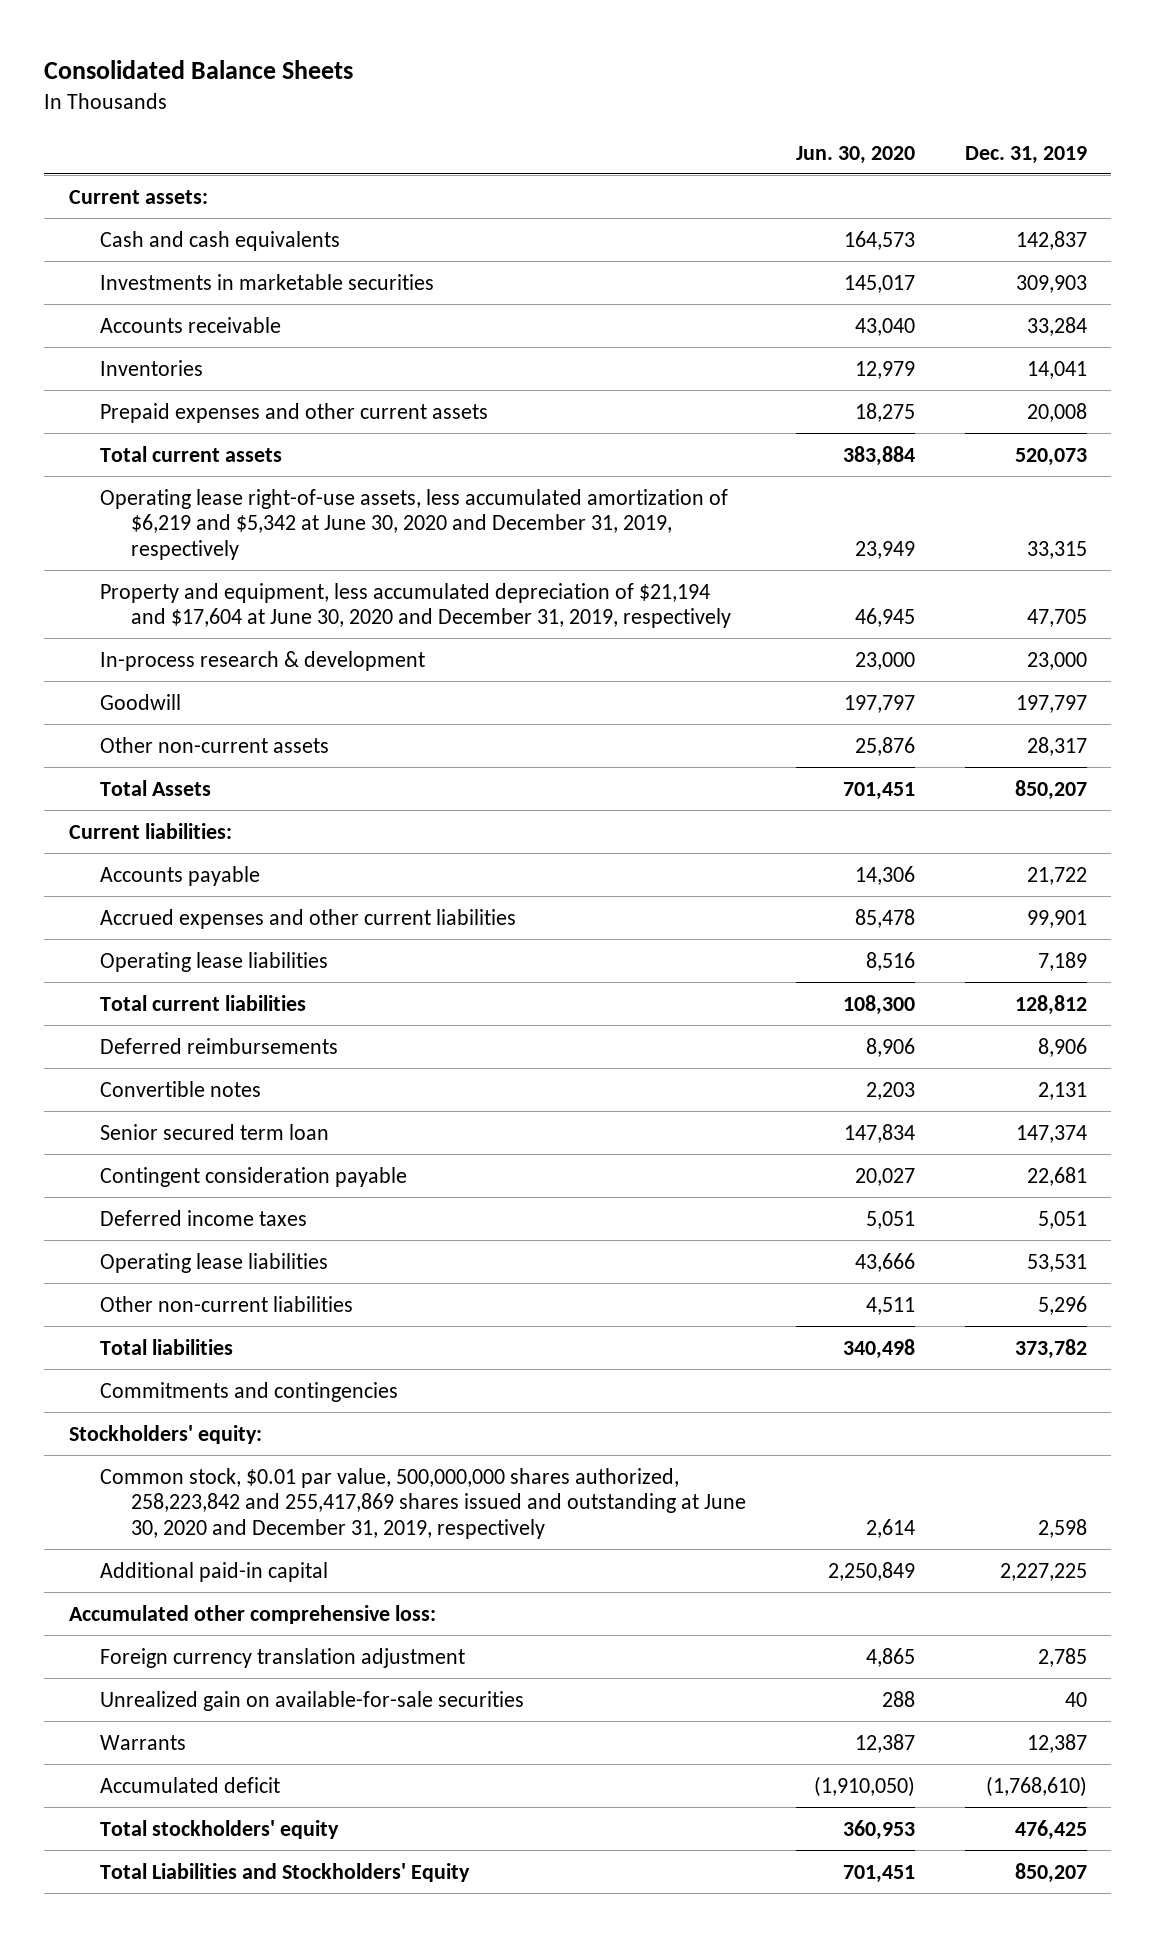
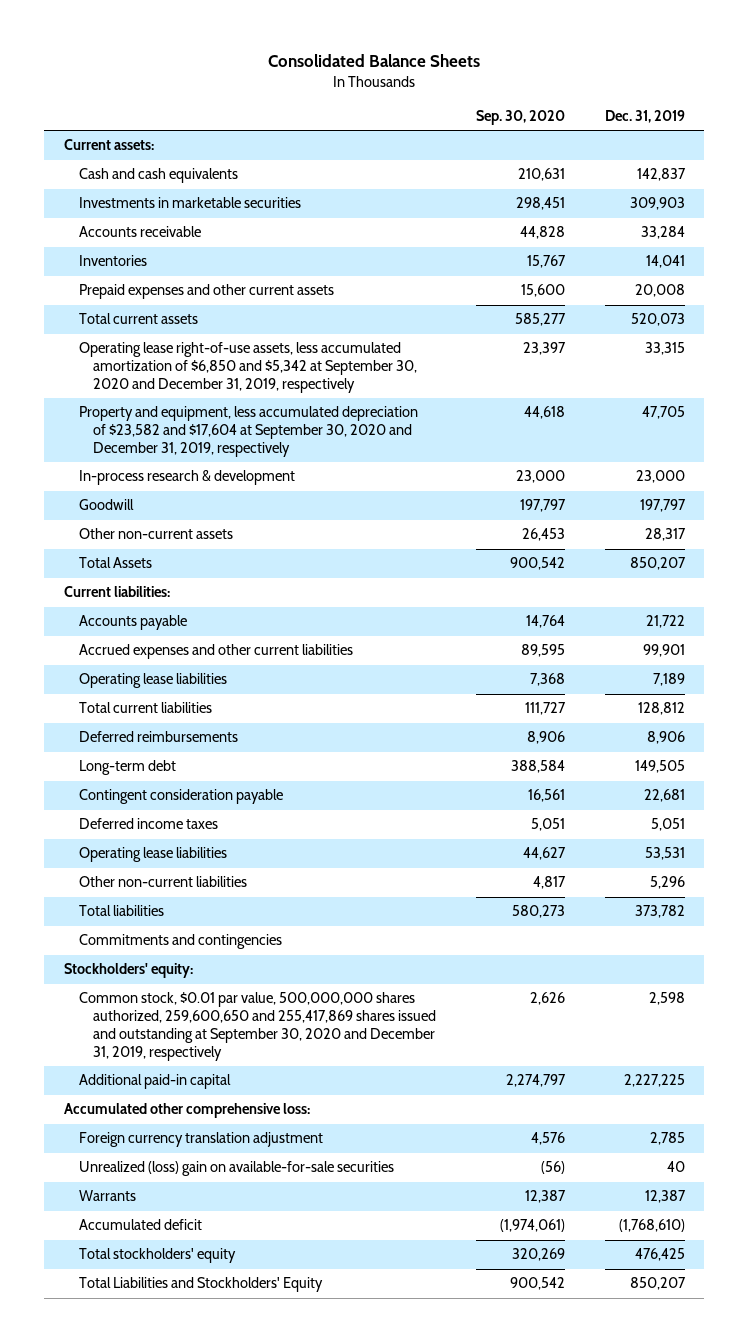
[795,145,915,164] Jun. 30, 2020 -> none
none -> [475,110,565,126] Sep. 30, 2020
[100,488,729,560] Operating lease right-of-use assets, less accumulated amortization of $6,219 and $5,342 at June 30, 2020 and December 31, 2019, respectively -> [78,342,418,394] Operating lease right-of-use assets, less accumulated amortization of $6,850 and $5,342 at September 30, 2020 and December 31, 2019, respectively
[100,582,732,629] Property and equipment, less accumulated depreciation of $21,194 and $17,604 at June 30, 2020 and December 31, 2019, respectively -> [78,406,418,458] Property and equipment, less accumulated depreciation of $23,582 and $17,604 at September 30, 2020 and December 31, 2019, respectively
[100,1080,262,1097] Convertible notes -> none
[100,1123,330,1140] Senior secured term loan -> none
none -> [78,760,176,776] Long-term debt
[100,1467,747,1539] Common stock, $0.01 par value, 500,000,000 shares authorized, 258,223,842 and 255,417,869 shares issued and outstanding at June 30, 2020 and December 31, 2019, respectively -> [78,992,437,1062] Common stock, $0.01 par value, 500,000,000 shares authorized, 259,600,650 and 255,417,869 shares issued and outstanding at September 30, 2020 and December 31, 2019, respectively
[100,1690,525,1711] Unrealized gain on available-for-sale securities -> [78,1161,394,1177] Unrealized (loss) gain on available-for-sale securities

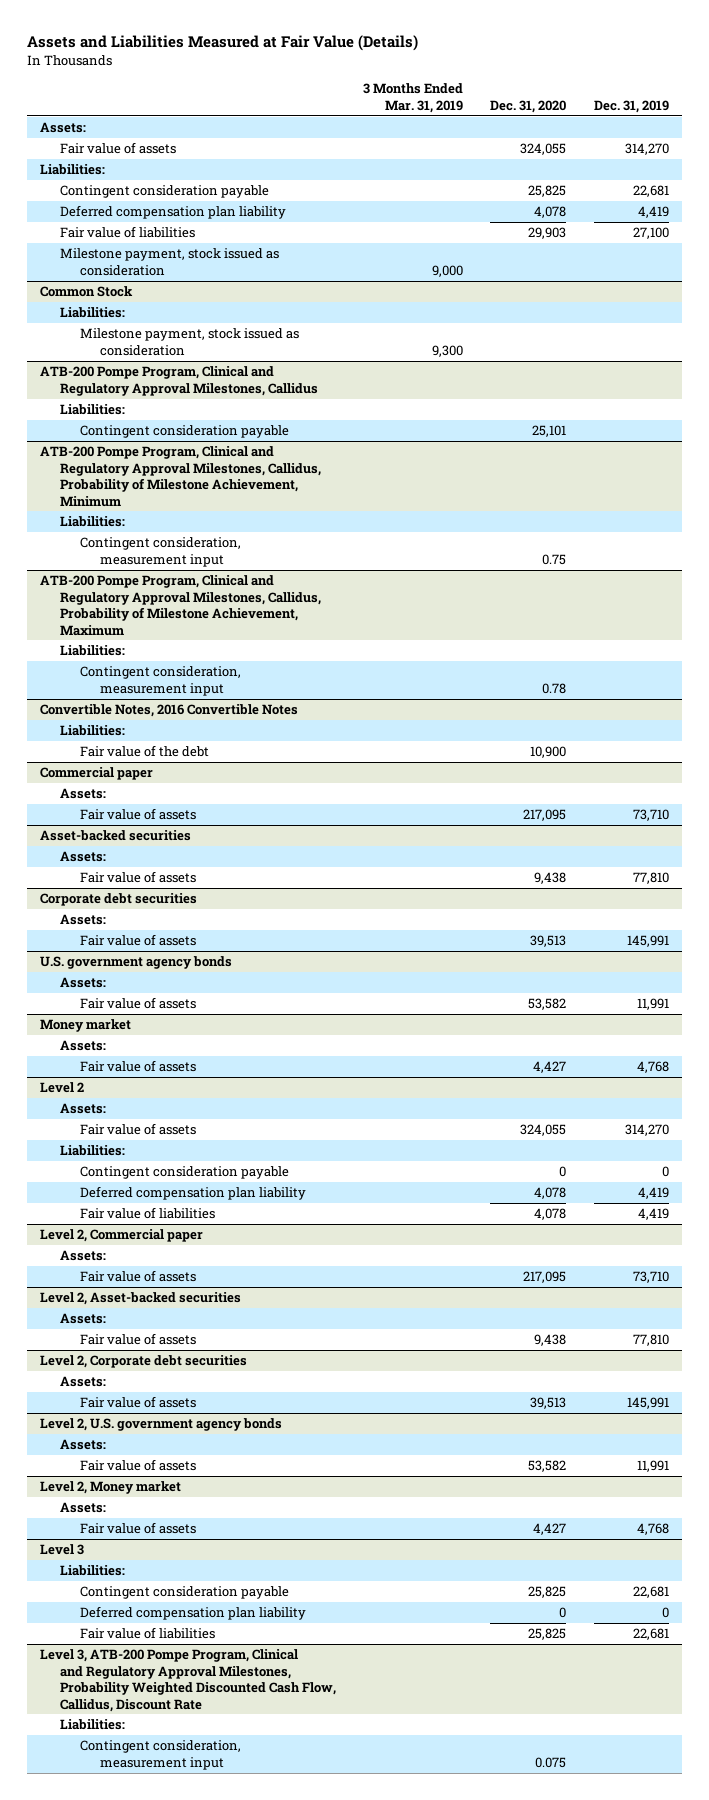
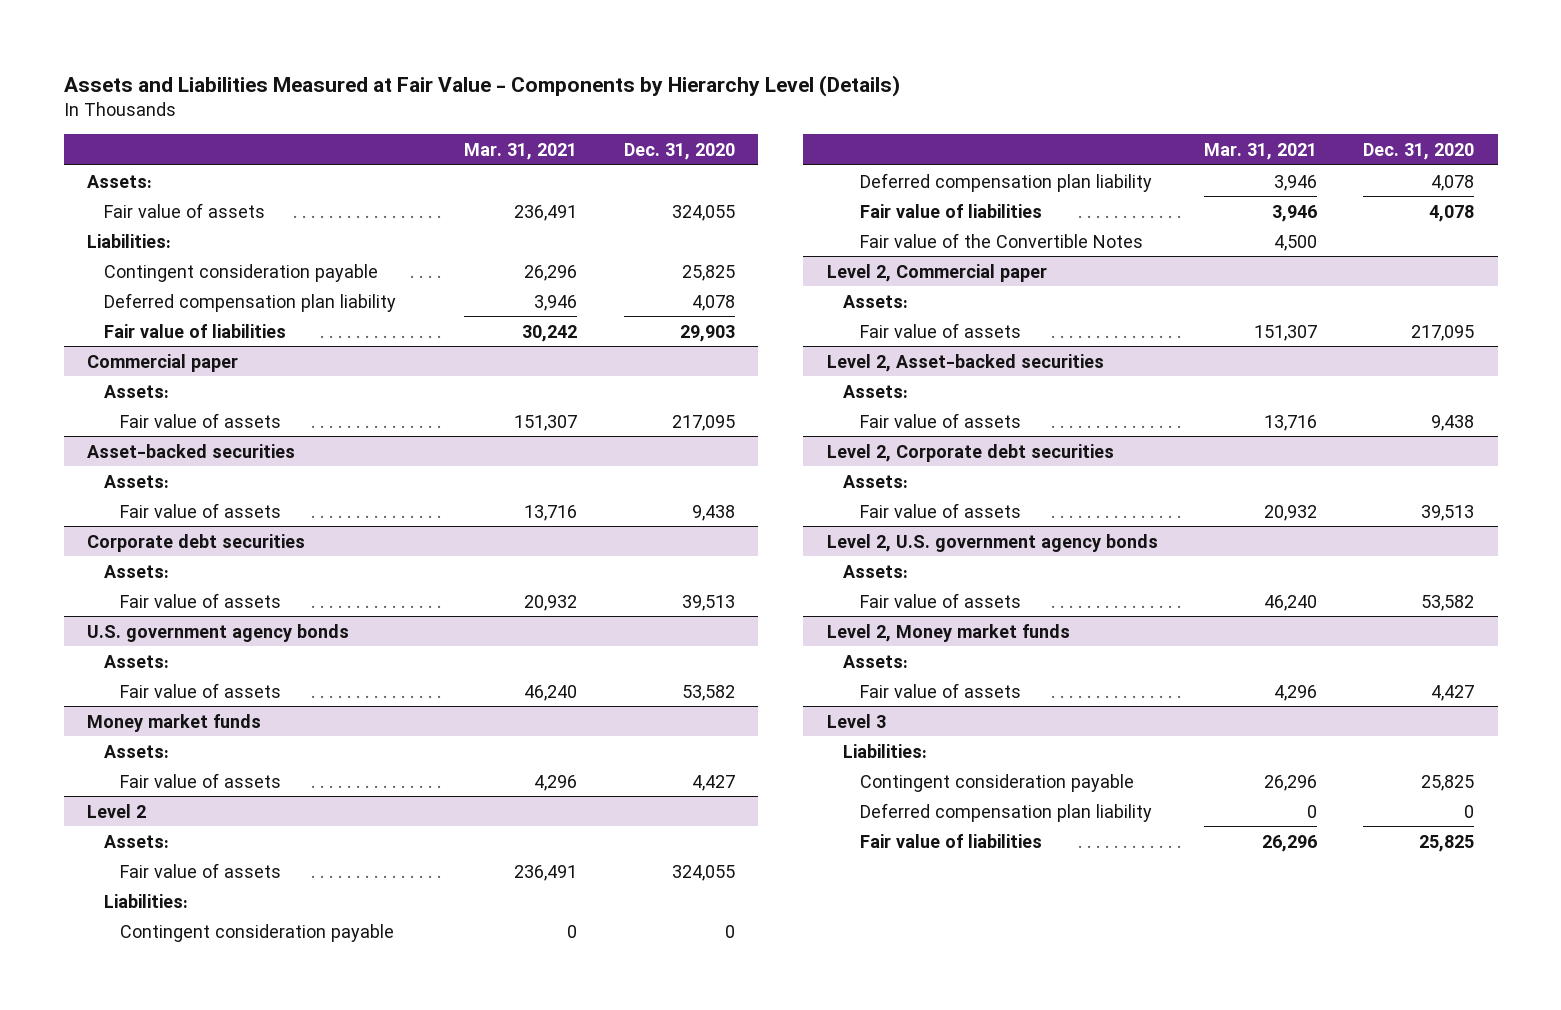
[26,35,418,52] Assets and Liabilities Measured at Fair Value (Details) -> [63,74,900,97] Assets and Liabilities Measured at Fair Value - Components by Hierarchy Level (Details)
[363,83,464,113] 3 Months Ended Mar. 31, 2019 -> none
[593,99,669,113] Dec. 31, 2019 -> none
none -> [464,143,578,161] Mar. 31, 2021
[60,248,280,276] Milestone payment, stock issued as consideration -> none
[40,286,134,298] Common Stock -> none
[60,307,126,319] Liabilities: -> none
[80,328,300,356] Milestone payment, stock issued as consideration -> none
[40,366,319,396] ATB-200 Pompe Program, Clinical and Regulatory Approval Milestones, Callidus -> none
[60,404,126,416] Liabilities: -> none
[80,425,290,439] Contingent consideration payable -> none
[40,446,322,507] ATB-200 Pompe Program, Clinical and Regulatory Approval Milestones, Callidus, Probability of Milestone Achievement, Minimum -> none
[60,516,126,528] Liabilities: -> none
[80,537,242,567] Contingent consideration, measurement input -> none
[40,575,322,636] ATB-200 Pompe Program, Clinical and Regulatory Approval Milestones, Callidus, Probability of Milestone Achievement, Maximum -> none
[60,645,126,657] Liabilities: -> none
[80,666,242,696] Contingent consideration, measurement input -> none
[40,704,299,718] Convertible Notes, 2016 Convertible Notes -> none
[60,725,126,737] Liabilities: -> none
[80,745,210,758] Fair value of the debt -> none
[40,1019,132,1033] Money market -> [86,713,261,732] Money market funds
none -> [860,232,1144,248] Fair value of the Convertible Notes
[40,1481,182,1495] Level 2, Money market -> [826,623,1070,642] Level 2, Money market funds
[40,1649,337,1712] Level 3, ATB-200 Pompe Program, Clinical and Regulatory Approval Milestones, Probability Weighted Discounted Cash Flow, Callidus, Discount Rate -> none
[60,1719,126,1731] Liabilities: -> none
[80,1740,242,1770] Contingent consideration, measurement input -> none

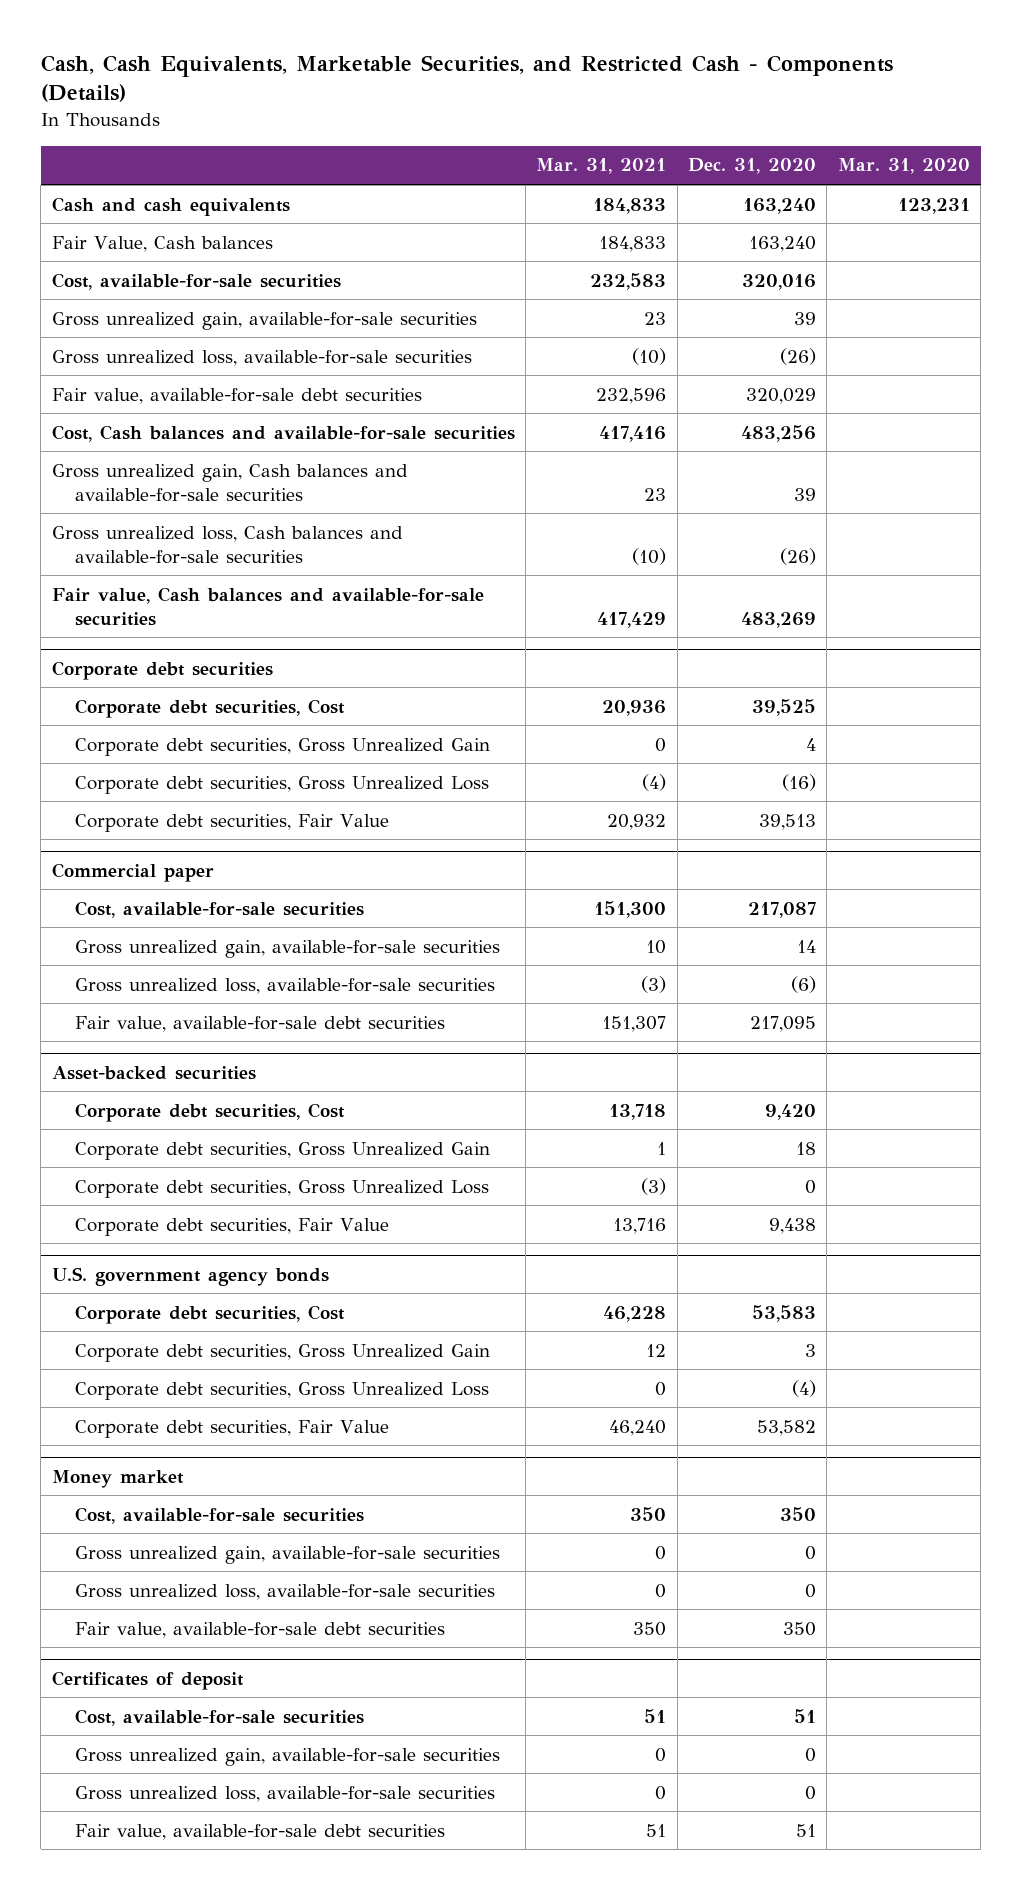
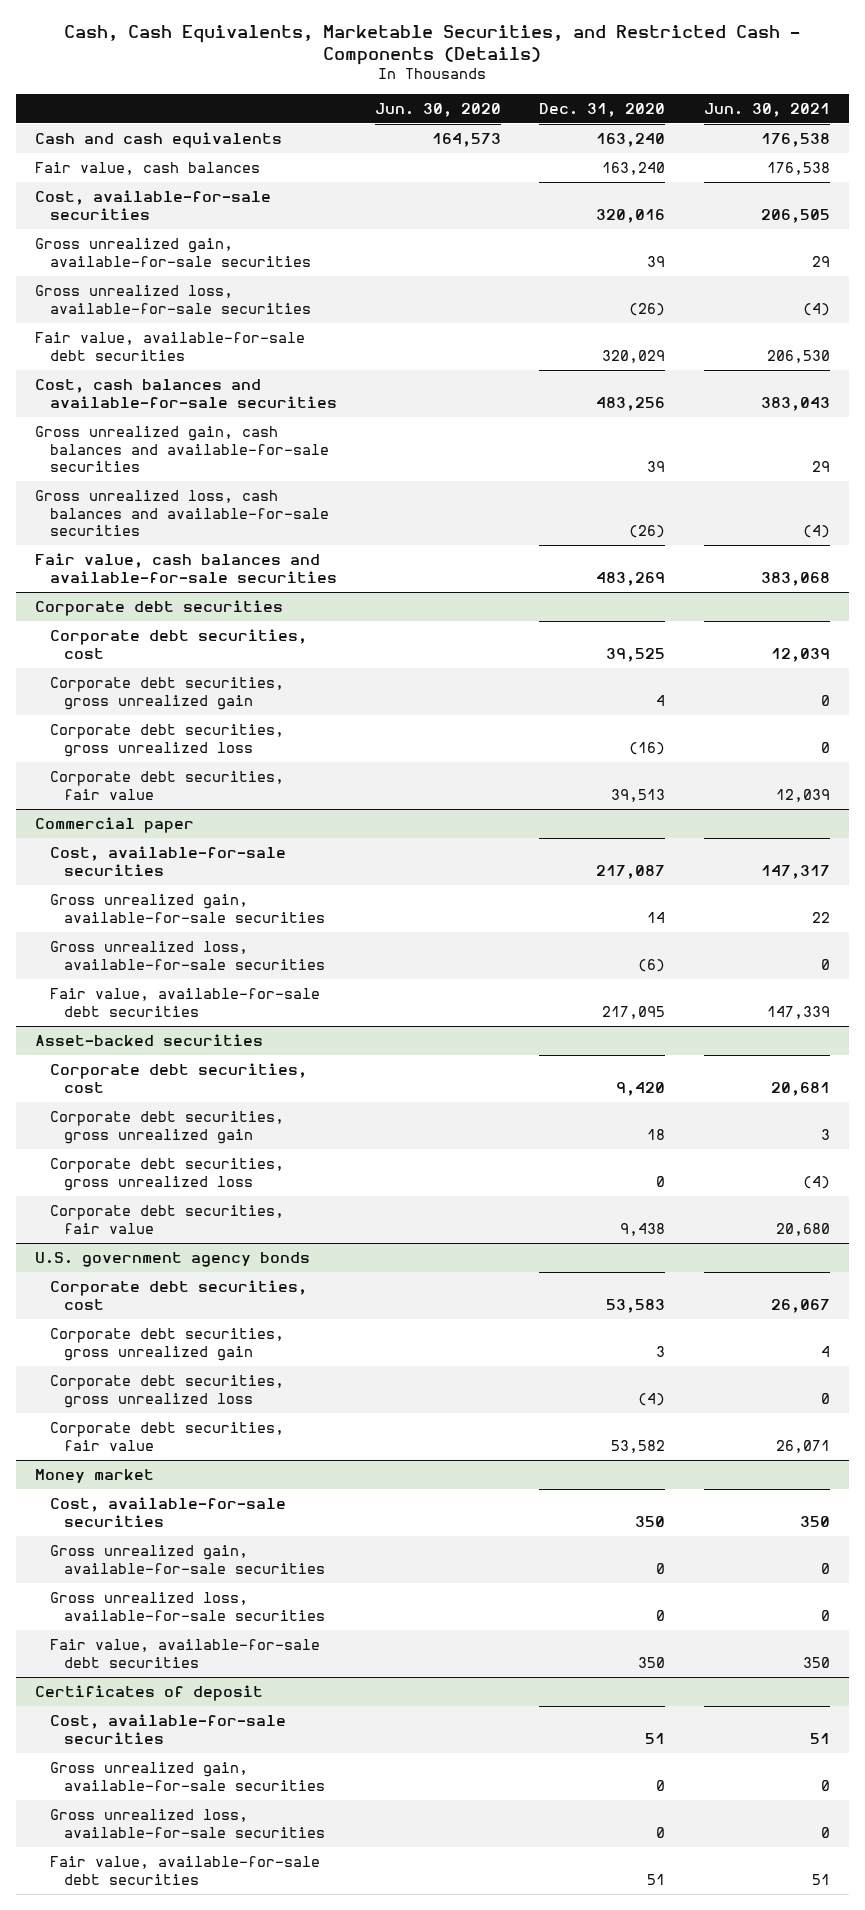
[536,158,667,175] Mar. 31, 2021 -> none
[837,158,970,175] Mar. 31, 2020 -> none
none -> [374,102,501,117] Jun. 30, 2020
none -> [703,102,830,117] Jun. 30, 2021
[51,235,273,252] Fair Value, Cash balances -> [35,161,261,175] Fair value, cash balances
[51,424,515,442] Cost, Cash balances and available-for-sale securities -> [35,378,337,408] Cost, cash balances and available-for-sale securities
[51,463,408,502] Gross unrealized gain, Cash balances and available-for-sale securities -> [35,425,329,473] Gross unrealized gain, cash balances and available-for-sale securities
[51,525,403,564] Gross unrealized loss, Cash balances and available-for-sale securities -> [35,489,329,537] Gross unrealized loss, cash balances and available-for-sale securities
[51,586,484,626] Fair value, Cash balances and available-for-sale securities -> [35,552,337,583] Fair value, cash balances and available-for-sale securities
[75,698,346,718] Corporate debt securities, Cost -> [49,628,307,659] Corporate debt securities, cost
[75,737,491,756] Corporate debt securities, Gross Unrealized Gain -> [49,676,284,710] Corporate debt securities, gross unrealized gain
[75,775,490,794] Corporate debt securities, Gross Unrealized Loss -> [49,723,284,757] Corporate debt securities, gross unrealized loss
[75,813,390,832] Corporate debt securities, Fair Value -> [49,770,284,800] Corporate debt securities, fair value
[75,1102,346,1122] Corporate debt securities, Cost -> [49,1062,307,1093] Corporate debt securities, cost
[75,1141,491,1160] Corporate debt securities, Gross Unrealized Gain -> [49,1110,284,1144] Corporate debt securities, gross unrealized gain
[75,1179,490,1198] Corporate debt securities, Gross Unrealized Loss -> [49,1157,284,1191] Corporate debt securities, gross unrealized loss
[75,1217,390,1236] Corporate debt securities, Fair Value -> [49,1204,284,1234] Corporate debt securities, fair value
[75,1304,346,1324] Corporate debt securities, Cost -> [49,1279,307,1310] Corporate debt securities, cost
[75,1343,491,1362] Corporate debt securities, Gross Unrealized Gain -> [49,1327,284,1361] Corporate debt securities, gross unrealized gain
[75,1381,490,1400] Corporate debt securities, Gross Unrealized Loss -> [49,1374,284,1408] Corporate debt securities, gross unrealized loss
[75,1419,390,1438] Corporate debt securities, Fair Value -> [49,1421,284,1451] Corporate debt securities, fair value

